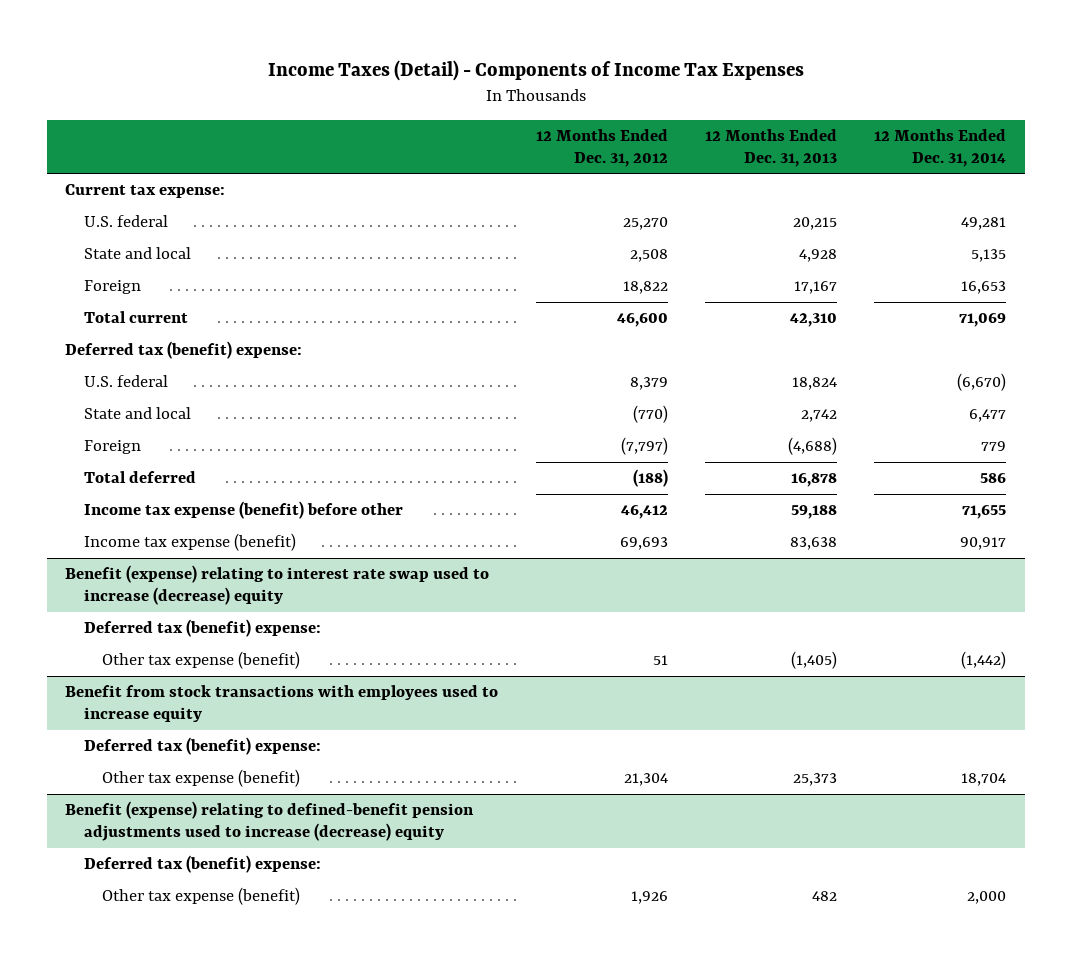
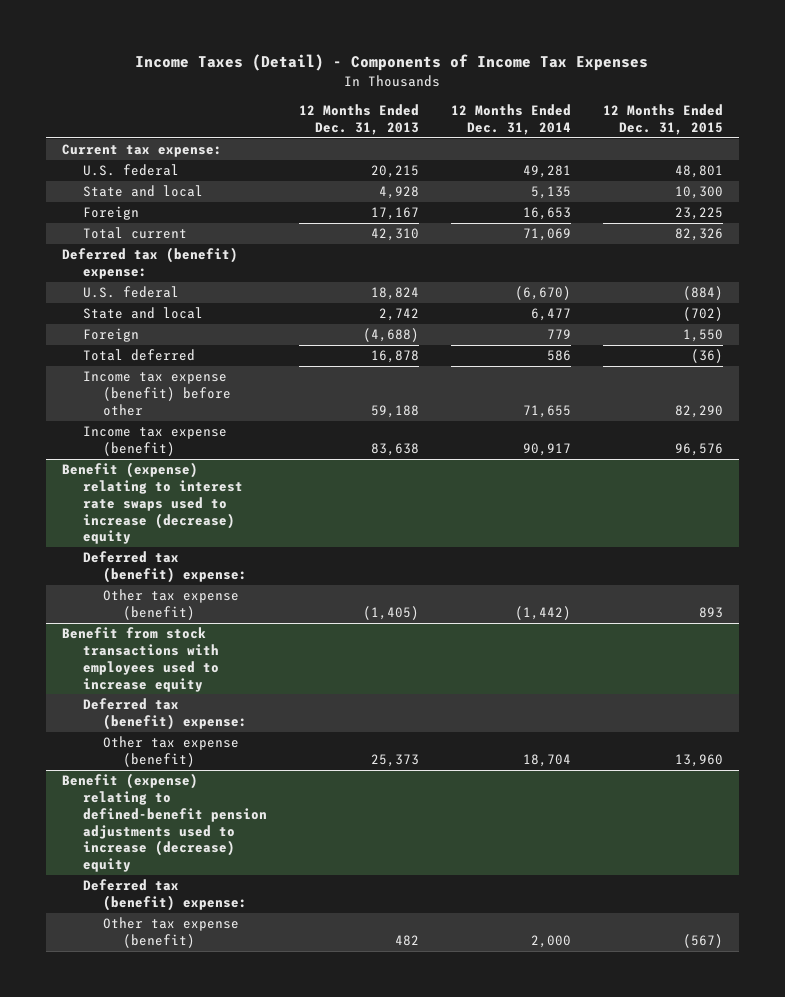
[535,128,668,167] 12 Months Ended Dec. 31, 2012 -> none
none -> [602,103,723,135] 12 Months Ended Dec. 31, 2015
[65,565,490,606] Benefit (expense) relating to interest rate swap used to increase (decrease) equity -> [62,462,243,545] Benefit (expense) relating to interest rate swaps used to increase (decrease) equity

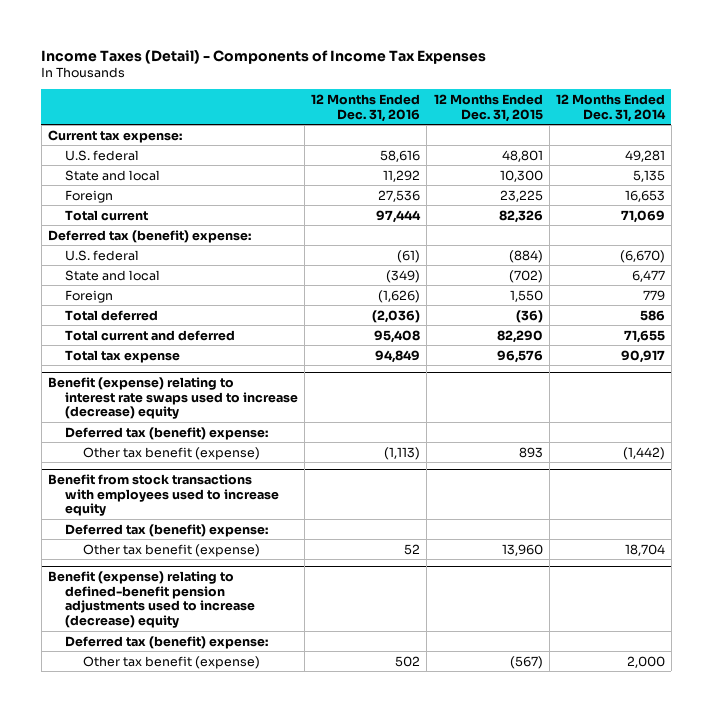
[298,103,419,135] 12 Months Ended Dec. 31, 2013 -> none
none -> [311,94,421,122] 12 Months Ended Dec. 31, 2016
[82,371,231,416] Income tax expense (benefit) before other -> [65,329,236,341] Total current and deferred
[82,426,227,457] Income tax expense (benefit) -> [65,349,181,363] Total tax expense
[102,589,239,621] Other tax expense (benefit) -> [82,446,260,460] Other tax benefit (expense)
[102,736,239,768] Other tax expense (benefit) -> [82,543,260,557] Other tax benefit (expense)
[102,917,239,949] Other tax expense (benefit) -> [82,655,260,669] Other tax benefit (expense)

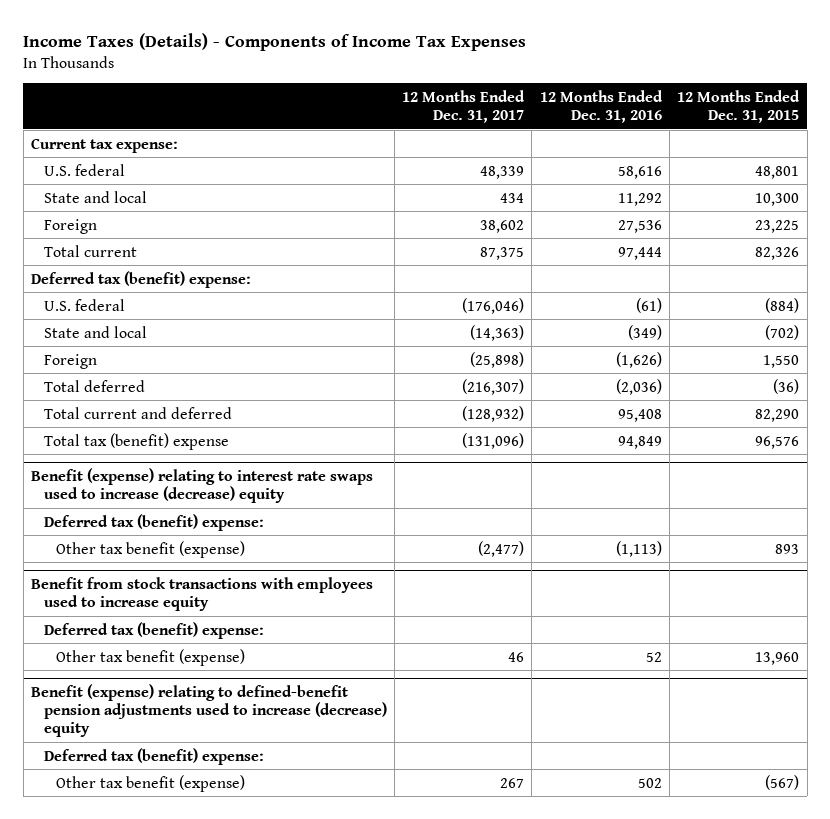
[41,49,487,64] Income Taxes (Detail) - Components of Income Tax Expenses -> [23,33,527,52] Income Taxes (Details) - Components of Income Tax Expenses
[555,94,666,122] 12 Months Ended Dec. 31, 2014 -> none
none -> [402,89,526,123] 12 Months Ended Dec. 31, 2017
[65,349,181,363] Total tax expense -> [43,432,229,450] Total tax (benefit) expense

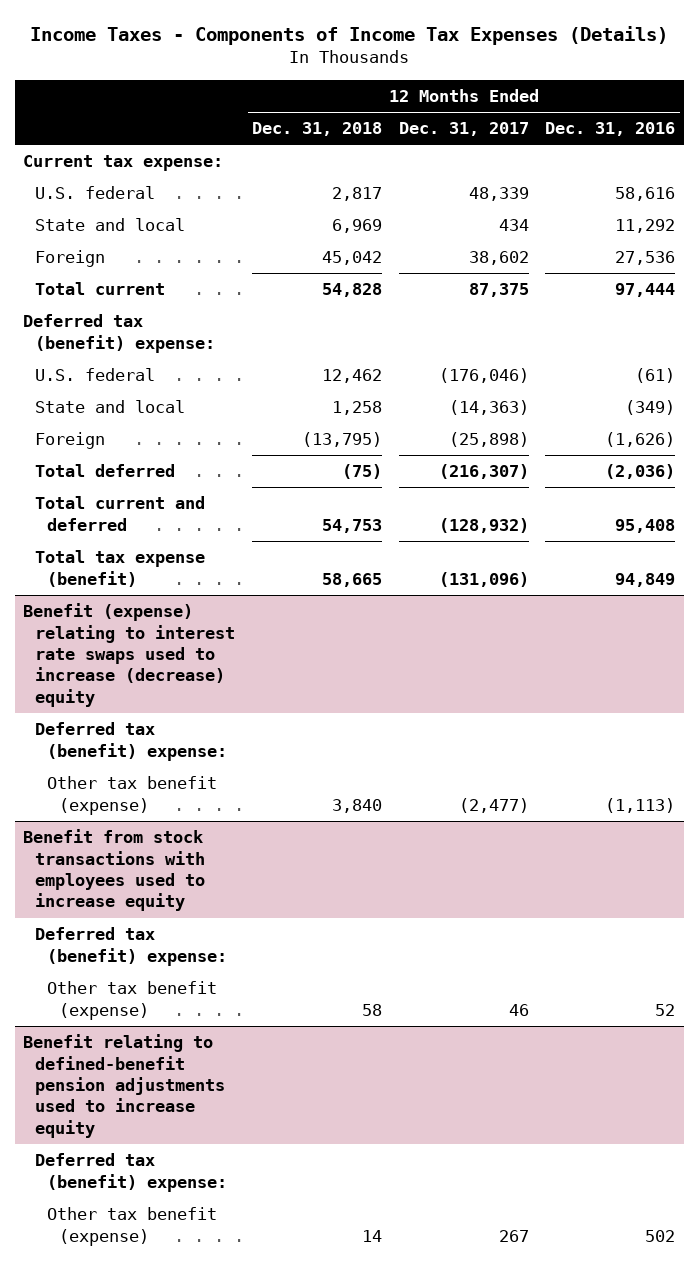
[23,33,527,52] Income Taxes (Details) - Components of Income Tax Expenses -> [30,25,669,45] Income Taxes - Components of Income Tax Expenses (Details)
[677,89,801,123] 12 Months Ended Dec. 31, 2015 -> none
none -> [251,122,382,137] Dec. 31, 2018
[43,432,229,450] Total tax (benefit) expense -> [35,550,206,587] Total tax expense (benefit)
[30,684,387,738] Benefit (expense) relating to defined-benefit pension adjustments used to increase (decrease) equity -> [23,1034,226,1138] Benefit relating to defined-benefit pension adjustments used to increase equity

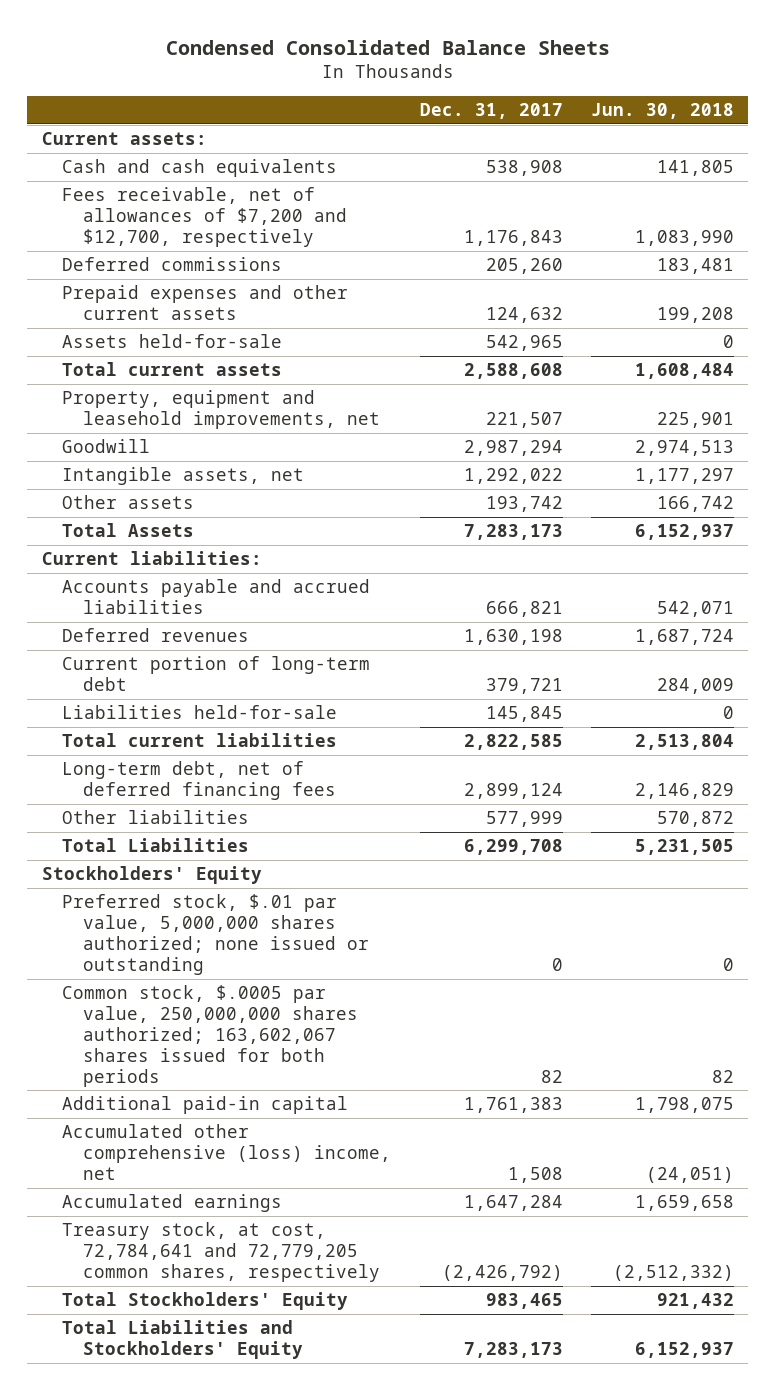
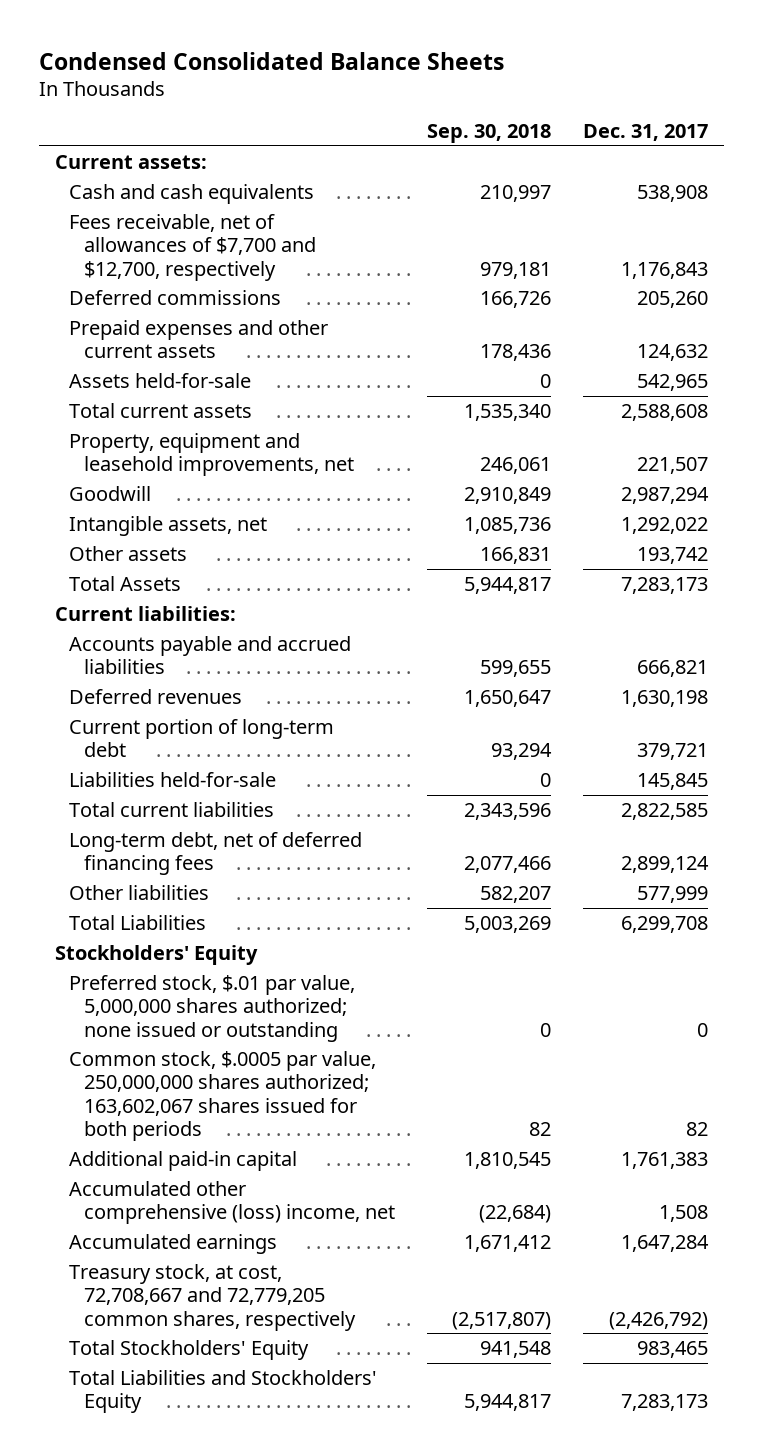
[591,103,735,120] Jun. 30, 2018 -> none
none -> [426,124,551,144] Sep. 30, 2018
[62,187,348,248] Fees receivable, net of allowances of $7,200 and $12,700, respectively -> [69,213,316,281] Fees receivable, net of allowances of $7,700 and $12,700, respectively
[62,1222,381,1283] Treasury stock, at cost, 72,784,641 and 72,779,205 common shares, respectively -> [69,1263,356,1331] Treasury stock, at cost, 72,708,667 and 72,779,205 common shares, respectively

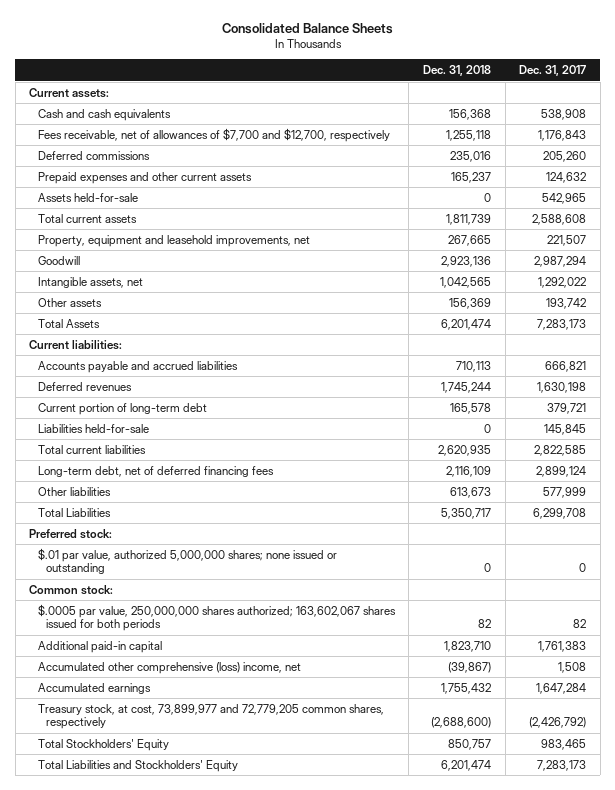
[38,51,504,70] Condensed Consolidated Balance Sheets -> [221,22,393,34] Consolidated Balance Sheets
[426,124,551,144] Sep. 30, 2018 -> none
none -> [422,65,491,77] Dec. 31, 2018
[54,944,258,965] Stockholders' Equity -> none
none -> [29,528,113,539] Preferred stock:
[69,974,356,1042] Preferred stock, $.01 par value, 5,000,000 shares authorized; none issued or outstanding -> [37,547,337,575] $.01 par value, authorized 5,000,000 shares; none issued or outstanding
none -> [29,584,114,595] Common stock:
[69,1050,377,1142] Common stock, $.0005 par value, 250,000,000 shares authorized; 163,602,067 shares issued for both periods -> [37,603,396,632] $.0005 par value, 250,000,000 shares authorized; 163,602,067 shares issued for both periods
[69,1263,356,1331] Treasury stock, at cost, 72,708,667 and 72,779,205 common shares, respectively -> [37,703,384,730] Treasury stock, at cost, 73,899,977 and 72,779,205 common shares, respectively

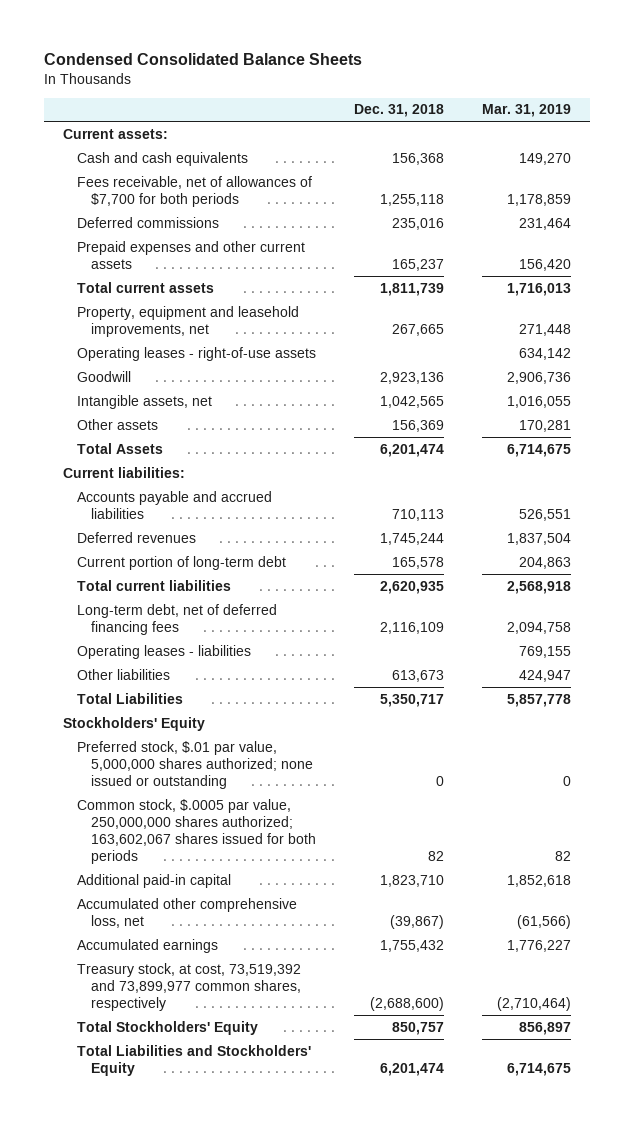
[221,22,393,34] Consolidated Balance Sheets -> [43,53,362,66] Condensed Consolidated Balance Sheets
[519,65,587,77] Dec. 31, 2017 -> none
none -> [481,104,571,118] Mar. 31, 2019
[37,127,390,142] Fees receivable, net of allowances of $7,700 and $12,700, respectively -> [76,175,312,207] Fees receivable, net of allowances of $7,700 for both periods
[37,192,138,202] Assets held-for-sale -> none
none -> [76,346,316,361] Operating leases - right-of-use assets
[37,423,149,433] Liabilities held-for-sale -> none
none -> [76,644,251,659] Operating leases - liabilities
[29,528,113,539] Preferred stock: -> none
[29,584,114,595] Common stock: -> none
none -> [62,716,205,731] Stockholders' Equity
[37,547,337,575] $.01 par value, authorized 5,000,000 shares; none issued or outstanding -> [76,740,313,789] Preferred stock, $.01 par value, 5,000,000 shares authorized; none issued or outstanding
[37,603,396,632] $.0005 par value, 250,000,000 shares authorized; 163,602,067 shares issued for both periods -> [76,798,316,864] Common stock, $.0005 par value, 250,000,000 shares authorized; 163,602,067 shares issued for both periods
[37,661,301,674] Accumulated other comprehensive (loss) income, net -> [76,897,297,928] Accumulated other comprehensive loss, net
[37,703,384,730] Treasury stock, at cost, 73,899,977 and 72,779,205 common shares, respectively -> [76,962,301,1011] Treasury stock, at cost, 73,519,392 and 73,899,977 common shares, respectively

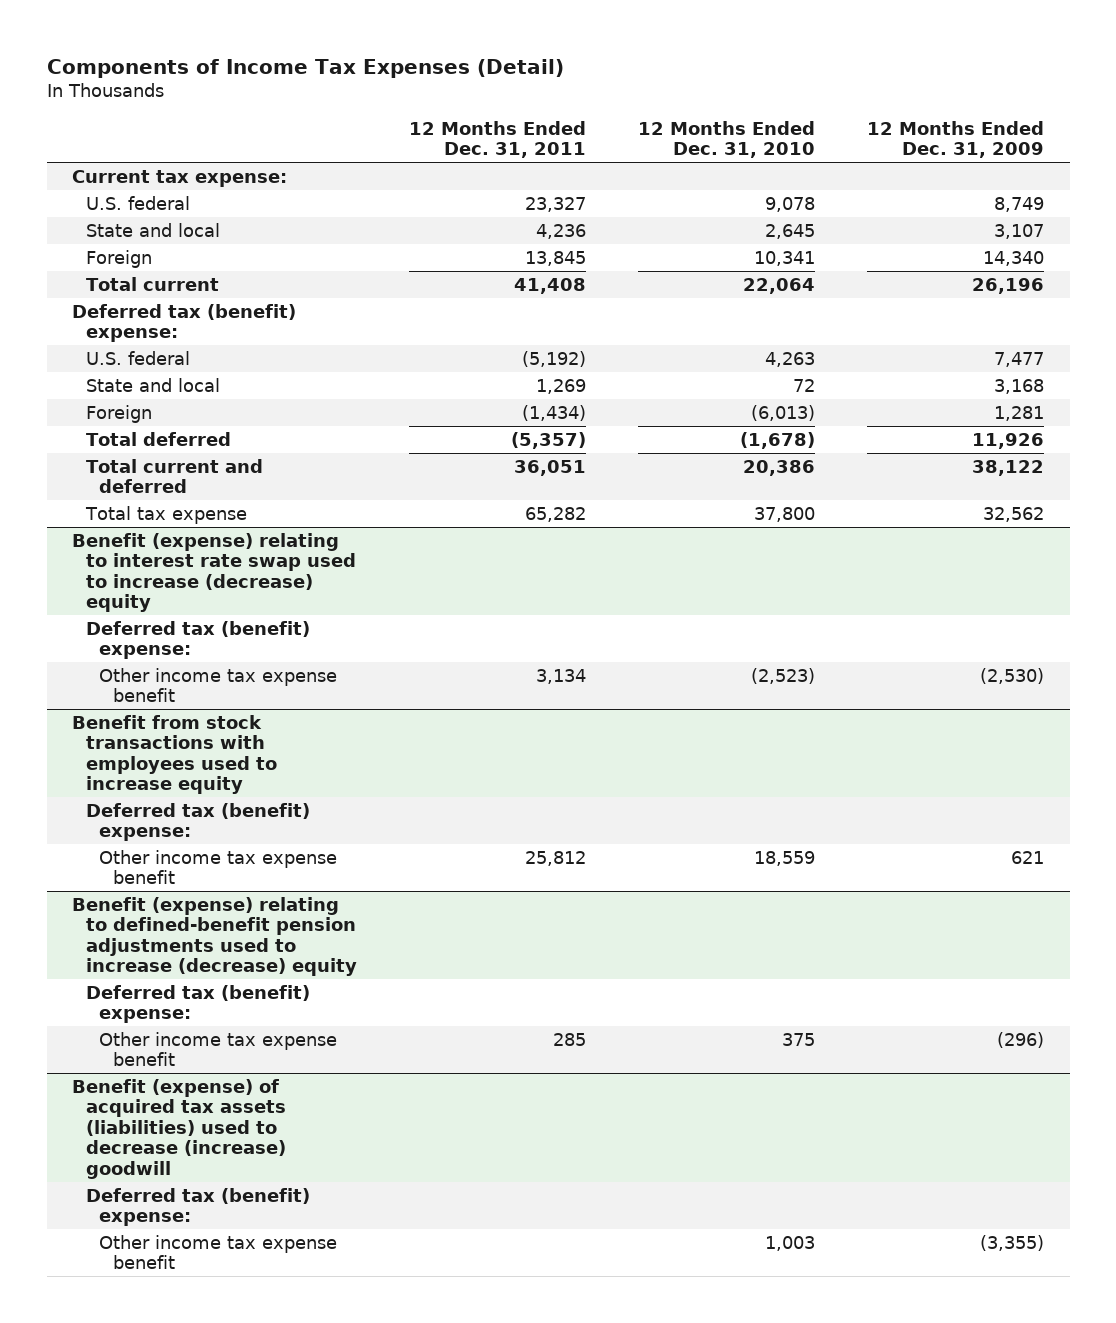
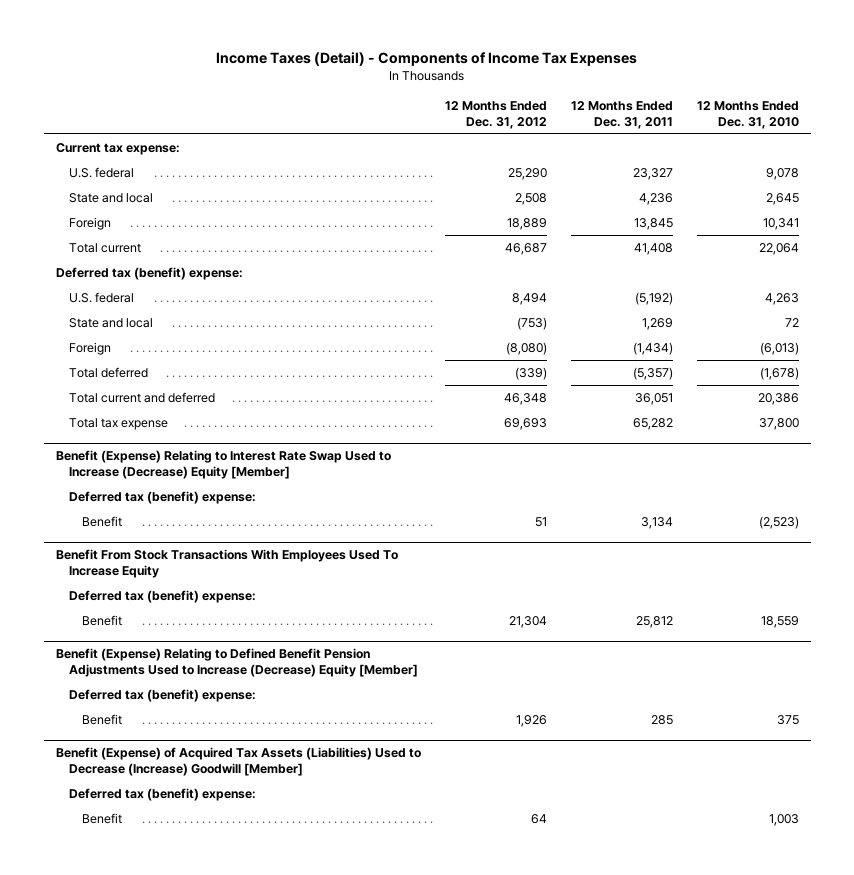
[46,58,564,78] Components of Income Tax Expenses (Detail) -> [216,52,638,67] Income Taxes (Detail) - Components of Income Tax Expenses
[866,120,1044,159] 12 Months Ended Dec. 31, 2009 -> none
none -> [444,100,547,129] 12 Months Ended Dec. 31, 2012
[72,532,356,613] Benefit (expense) relating to interest rate swap used to increase (decrease) equity -> [55,449,391,480] Benefit (Expense) Relating to Interest Rate Swap Used to Increase (Decrease) Equity [Member]
[99,667,338,703] Other income tax expense benefit -> [81,515,122,527] Benefit
[72,714,277,795] Benefit from stock transactions with employees used to increase equity -> [55,548,398,579] Benefit From Stock Transactions With Employees Used To Increase Equity
[99,849,338,885] Other income tax expense benefit -> [81,614,122,626] Benefit
[72,896,357,977] Benefit (expense) relating to defined-benefit pension adjustments used to increase (decrease) equity -> [55,647,418,678] Benefit (Expense) Relating to Defined Benefit Pension Adjustments Used to Increase (Decrease) Equity [Member]
[99,1031,338,1067] Other income tax expense benefit -> [81,713,122,725] Benefit
[72,1078,286,1179] Benefit (expense) of acquired tax assets (liabilities) used to decrease (increase) goodwill -> [55,746,421,777] Benefit (Expense) of Acquired Tax Assets (Liabilities) Used to Decrease (Increase) Goodwill [Member]
[99,1234,338,1270] Other income tax expense benefit -> [81,812,122,824] Benefit

